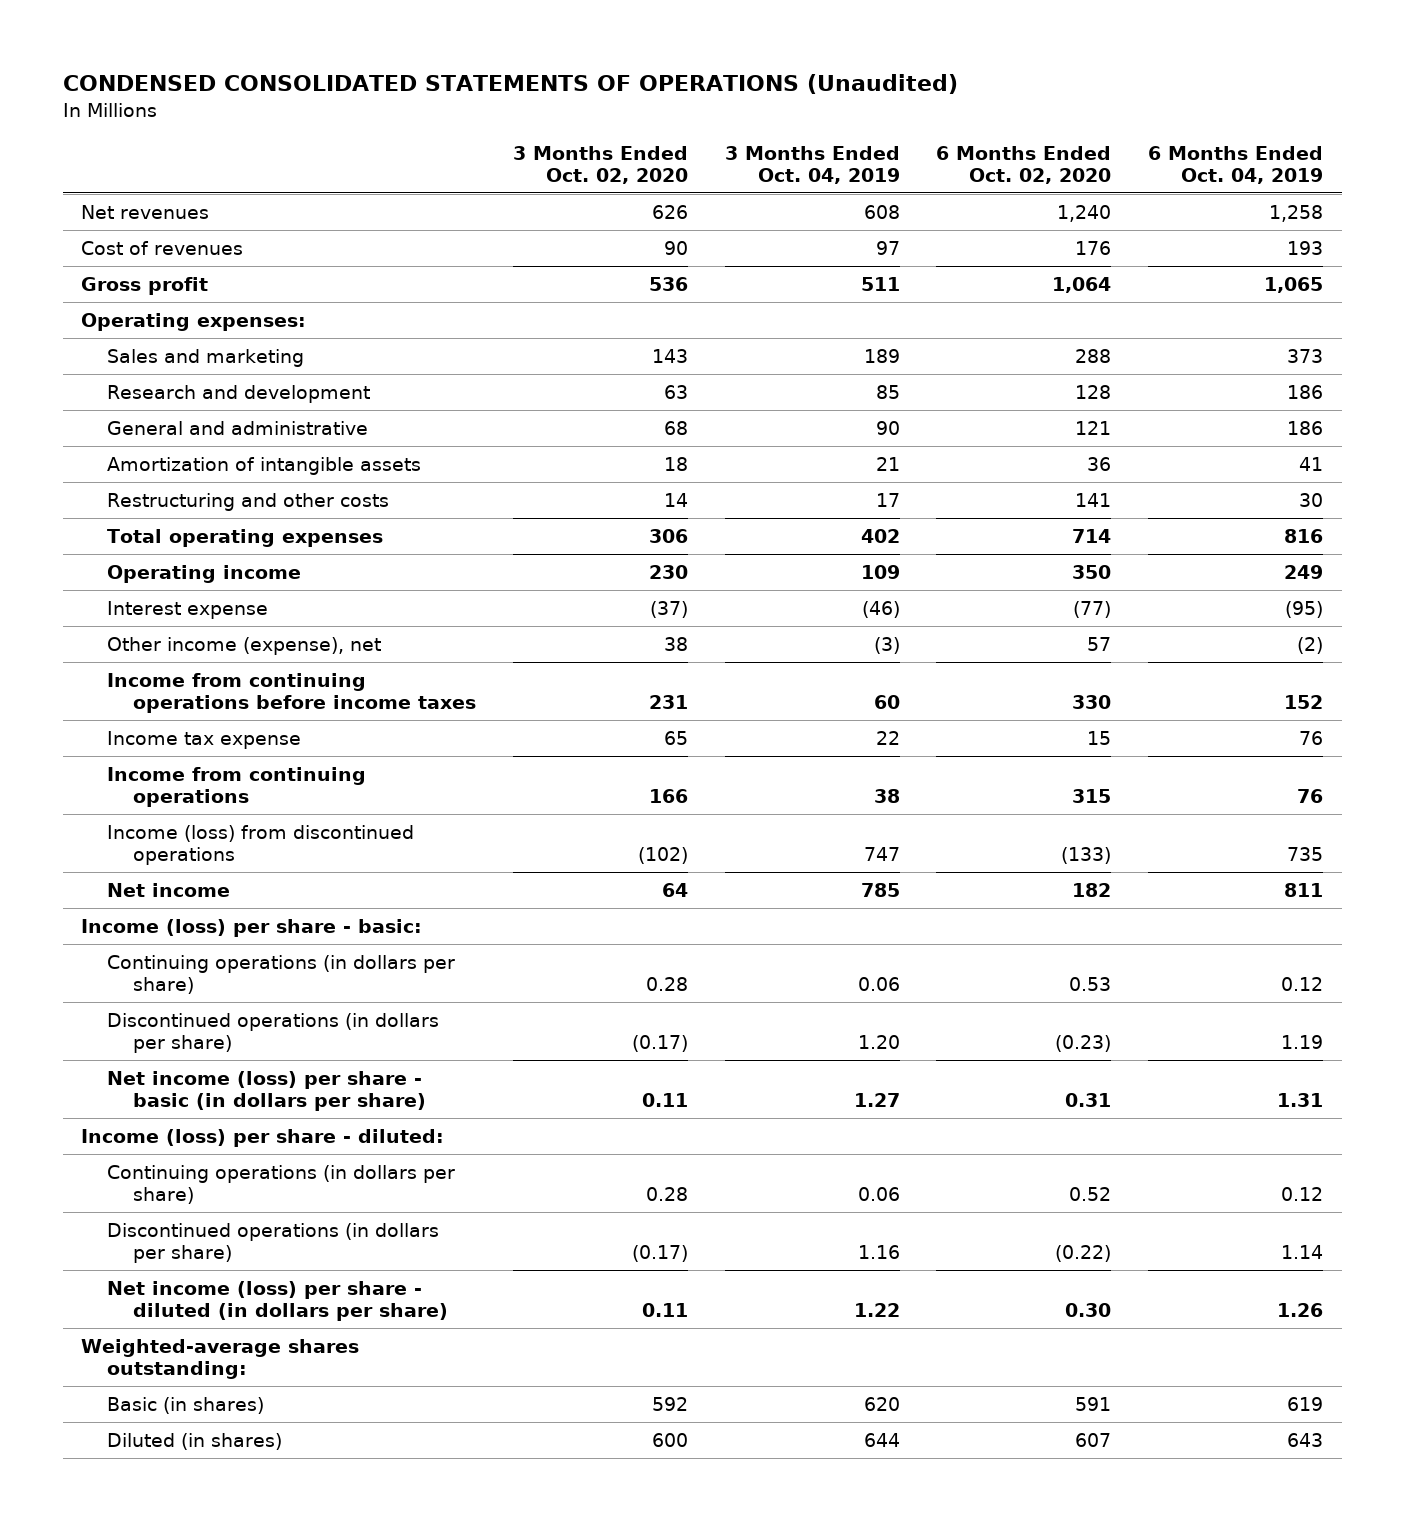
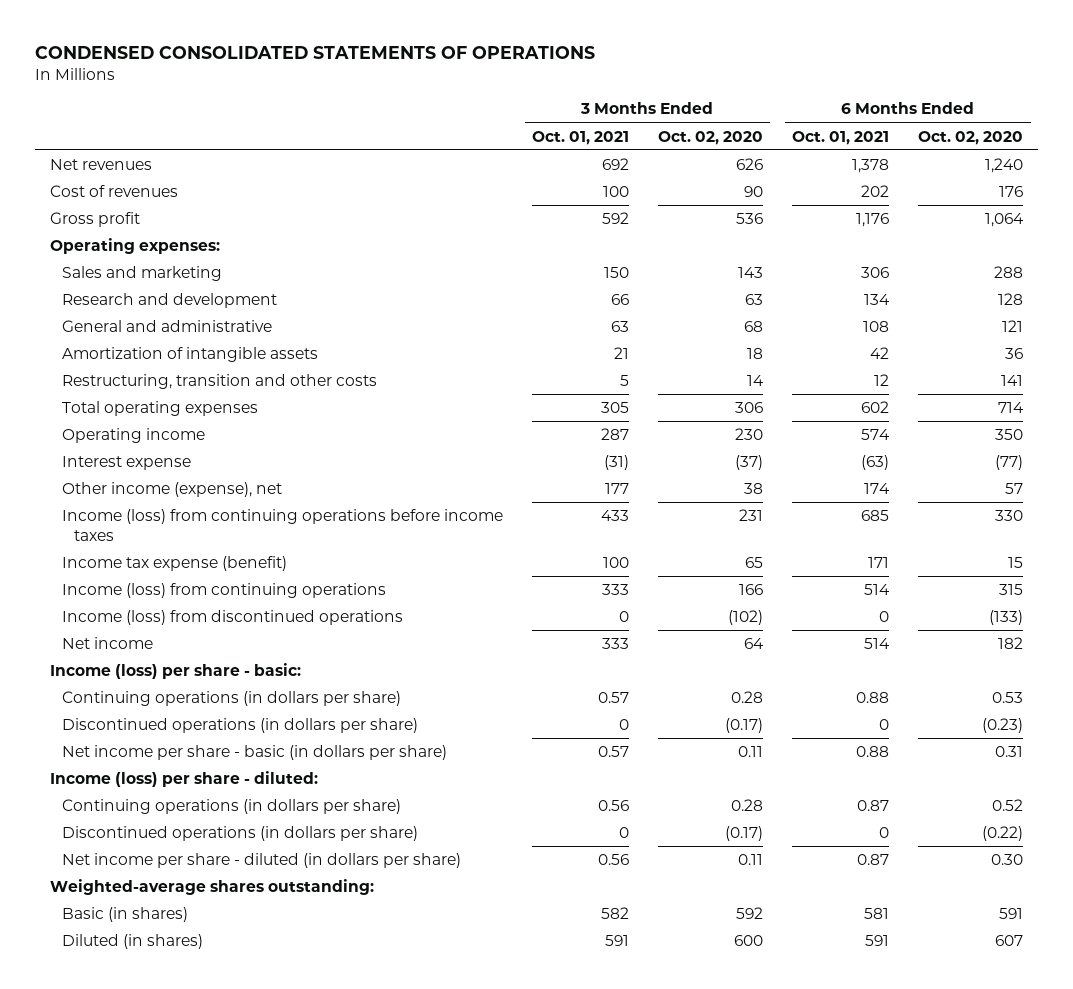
[62,74,958,95] CONDENSED CONSOLIDATED STATEMENTS OF OPERATIONS (Unaudited) -> [35,46,596,60] CONDENSED CONSOLIDATED STATEMENTS OF OPERATIONS
[724,145,900,184] 3 Months Ended Oct. 04, 2019 -> none
[1148,145,1324,184] 6 Months Ended Oct. 04, 2019 -> none
none -> [531,130,629,145] Oct. 01, 2021
none -> [792,130,890,145] Oct. 01, 2021
[106,492,389,511] Restructuring and other costs -> [61,374,377,390] Restructuring, transition and other costs
[106,672,477,713] Income from continuing operations before income taxes -> [61,509,503,541] Income (loss) from continuing operations before income taxes
[106,730,301,749] Income tax expense -> [61,556,287,572] Income tax expense (benefit)
[106,766,366,807] Income from continuing operations -> [61,583,386,599] Income (loss) from continuing operations
[106,1070,427,1111] Net income (loss) per share - basic (in dollars per share) -> [61,745,447,761] Net income per share - basic (in dollars per share)
[106,1280,449,1321] Net income (loss) per share - diluted (in dollars per share) -> [61,853,461,869] Net income per share - diluted (in dollars per share)

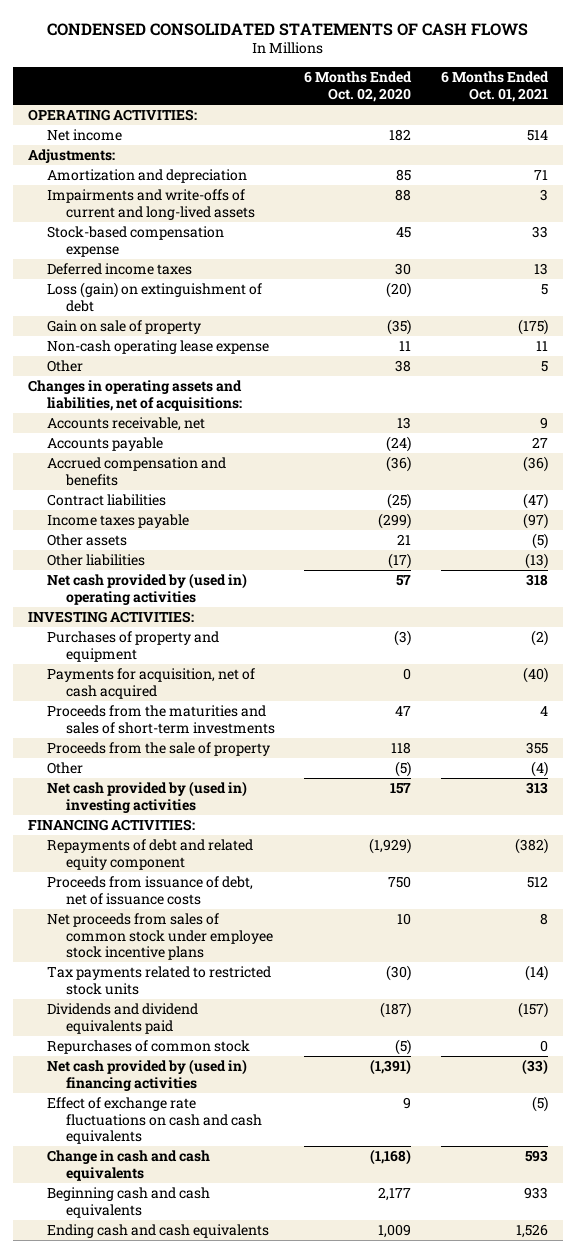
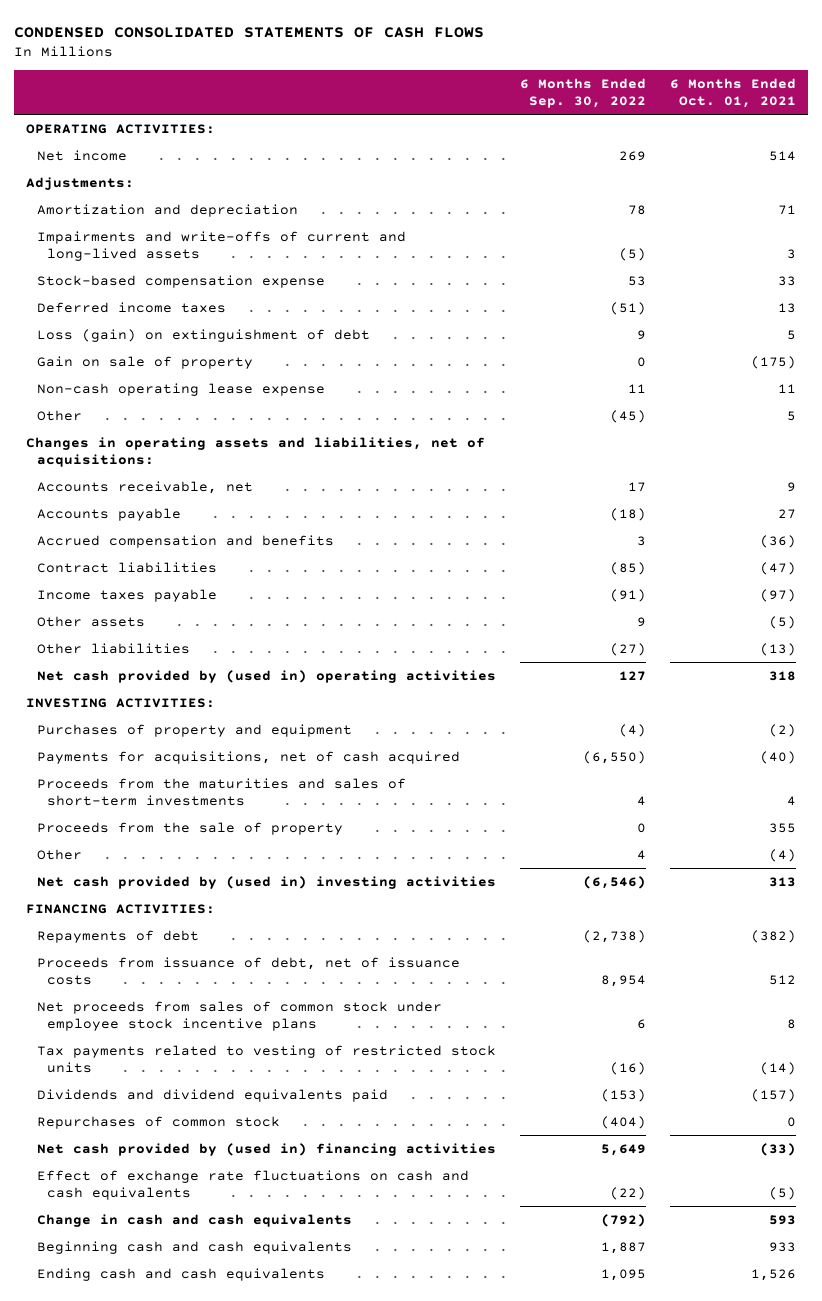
[304,71,413,102] 6 Months Ended Oct. 02, 2020 -> none
none -> [519,78,646,109] 6 Months Ended Sep. 30, 2022
[46,668,255,699] Payments for acquisition, net of cash acquired -> [36,750,460,764] Payments for acquisitions, net of cash acquired
[46,839,253,870] Repayments of debt and related equity component -> [36,929,199,943] Repayments of debt
[46,966,271,995] Tax payments related to restricted stock units -> [36,1044,496,1073] Tax payments related to vesting of restricted stock units

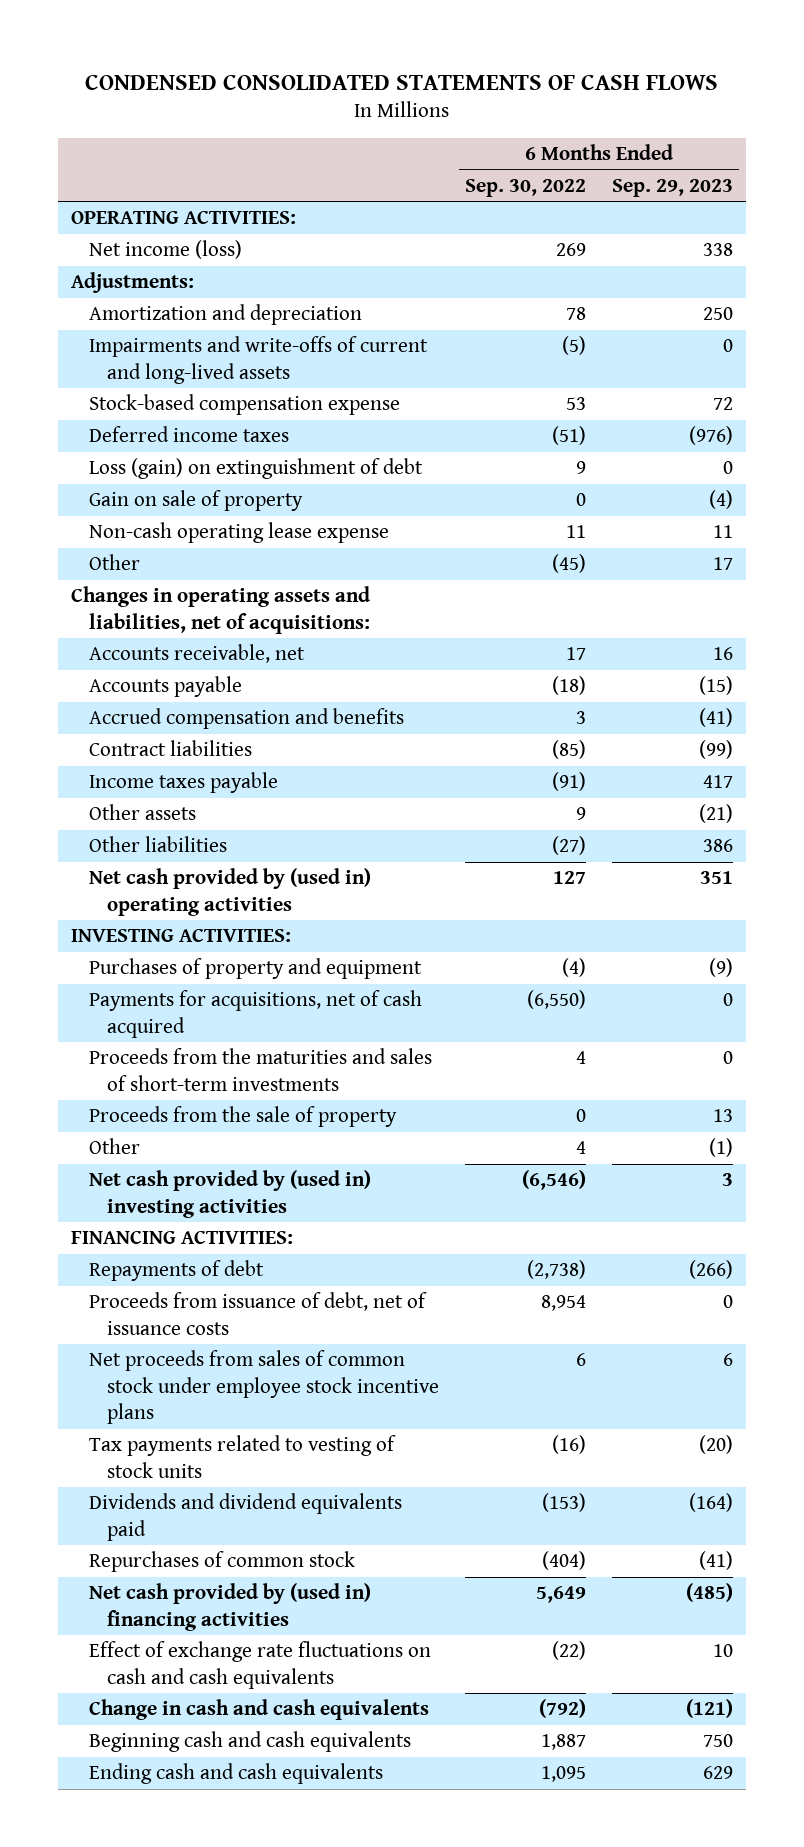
[669,78,796,109] 6 Months Ended Oct. 01, 2021 -> none
none -> [611,178,733,197] Sep. 29, 2023
[36,149,127,161] Net income -> [89,240,243,260] Net income (loss)
[36,1044,496,1073] Tax payments related to vesting of restricted stock units -> [89,1435,397,1478] Tax payments related to vesting of stock units

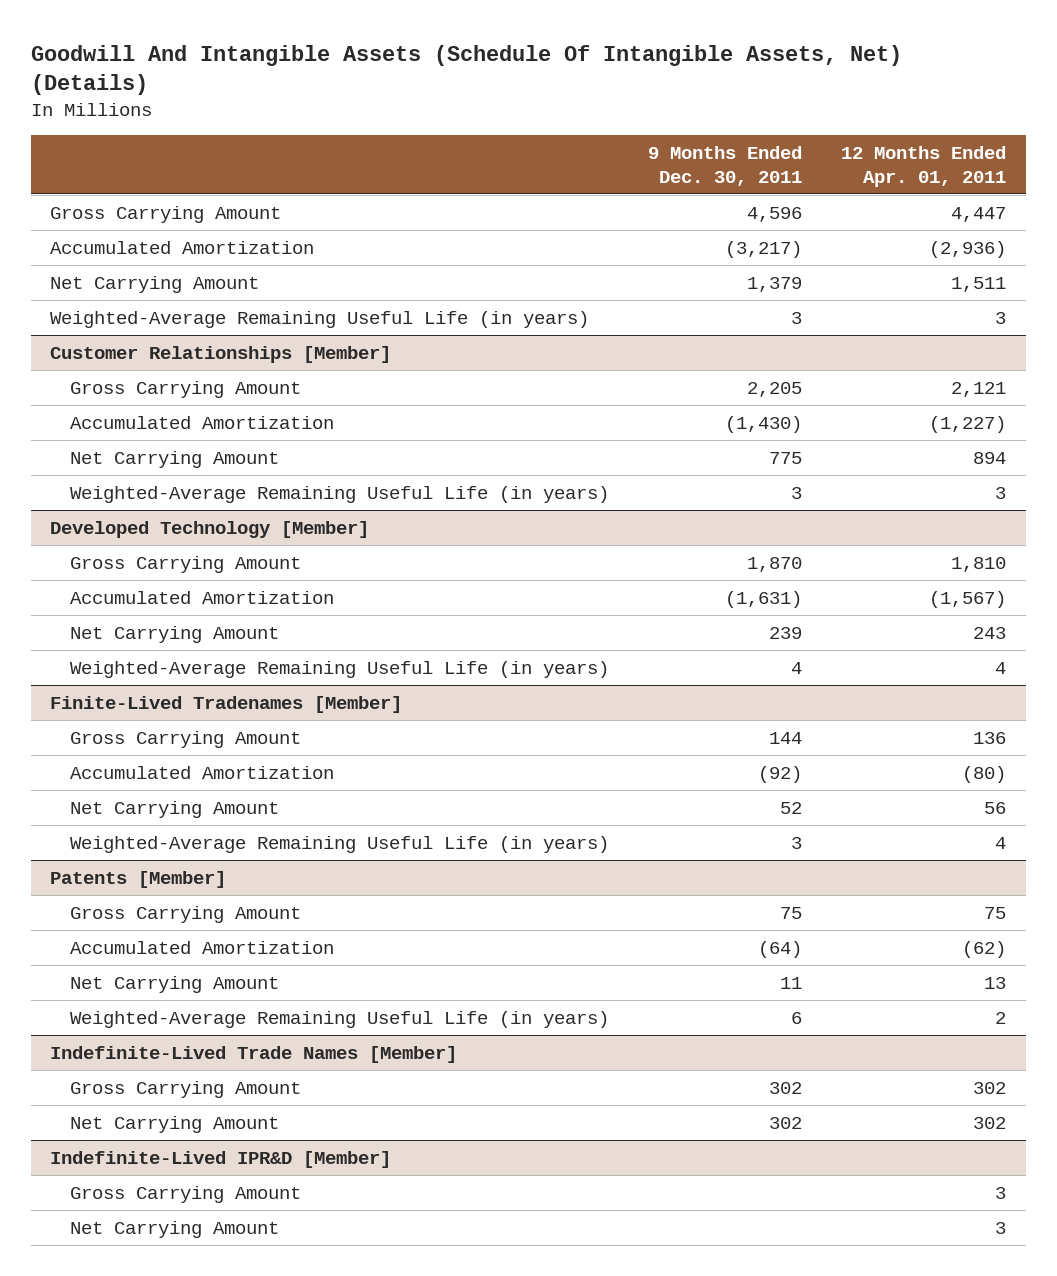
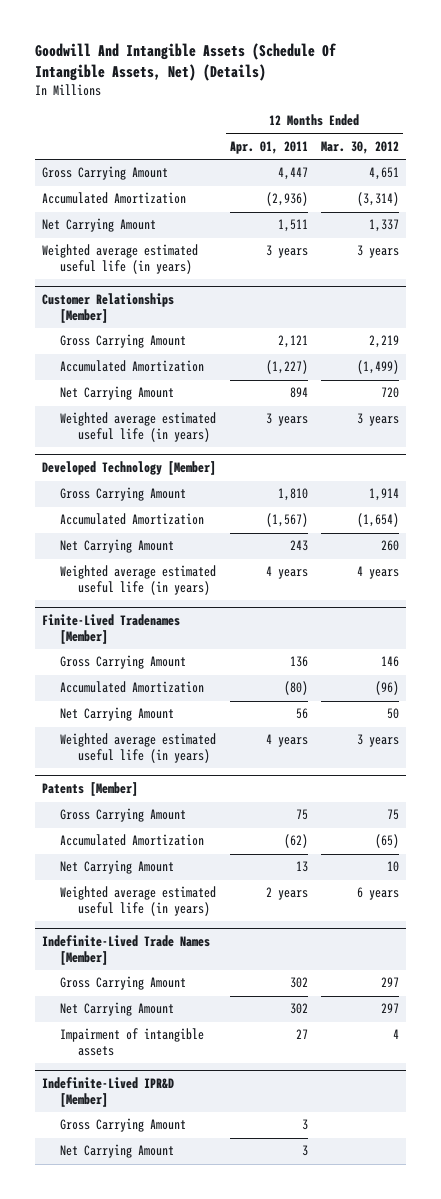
[647,146,802,186] 9 Months Ended Dec. 30, 2011 -> none
none -> [321,140,400,154] Mar. 30, 2012
[50,310,590,328] Weighted-Average Remaining Useful Life (in years) -> [42,244,199,275] Weighted average estimated useful life (in years)
[995,311,1007,324] 3 -> [265,245,308,259] 3 years
[69,485,609,503] Weighted-Average Remaining Useful Life (in years) -> [60,412,217,443] Weighted average estimated useful life (in years)
[995,486,1007,499] 3 -> [265,413,308,427] 3 years
[69,660,609,678] Weighted-Average Remaining Useful Life (in years) -> [60,565,217,596] Weighted average estimated useful life (in years)
[995,661,1007,674] 4 -> [265,566,308,580] 4 years
[69,835,609,853] Weighted-Average Remaining Useful Life (in years) -> [60,733,217,764] Weighted average estimated useful life (in years)
[995,836,1007,849] 4 -> [265,734,308,748] 4 years
[69,1010,609,1028] Weighted-Average Remaining Useful Life (in years) -> [60,886,217,917] Weighted average estimated useful life (in years)
[995,1011,1007,1024] 2 -> [265,887,308,901] 2 years
none -> [60,1028,205,1057] Impairment of intangible assets

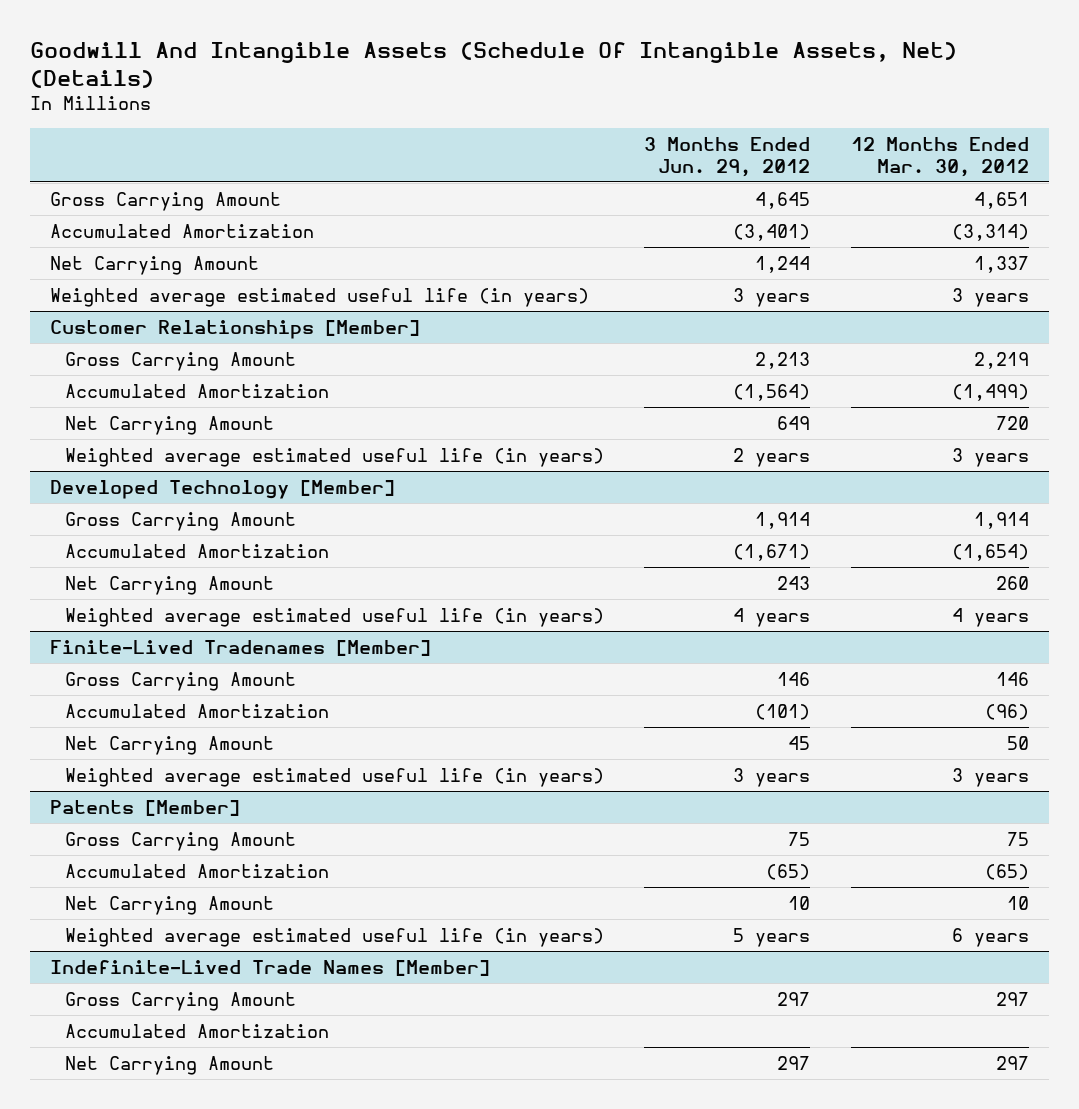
[229,140,308,154] Apr. 01, 2011 -> none
none -> [644,137,811,177] 3 Months Ended Jun. 29, 2012
none -> [64,1023,329,1038] Accumulated Amortization
[60,1028,205,1057] Impairment of intangible assets -> none
[42,1077,175,1108] Indefinite-Lived IPR&D [Member] -> none
[60,1118,187,1133] Gross Carrying Amount -> none
[60,1144,175,1159] Net Carrying Amount -> none

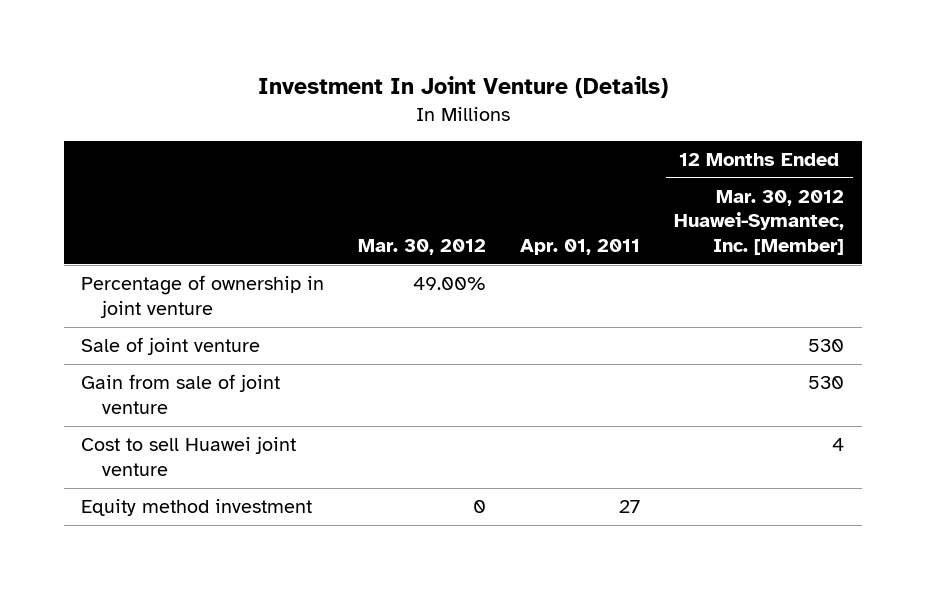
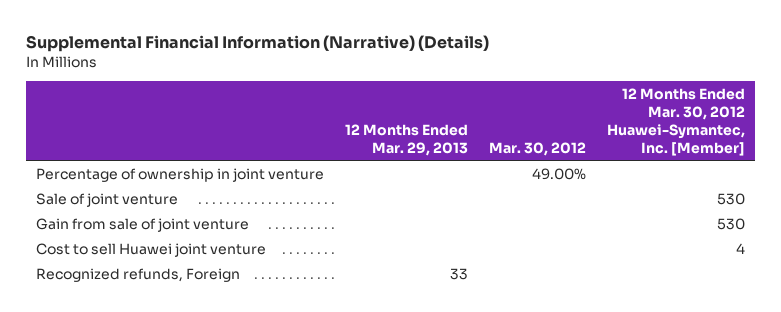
[257,76,668,99] Investment In Joint Venture (Details) -> [25,34,489,52] Supplemental Financial Information (Narrative) (Details)
[520,239,641,256] Apr. 01, 2011 -> none
none -> [345,123,469,156] 12 Months Ended Mar. 29, 2013
[80,499,312,517] Equity method investment -> none
none -> [36,267,241,282] Recognized refunds, Foreign

